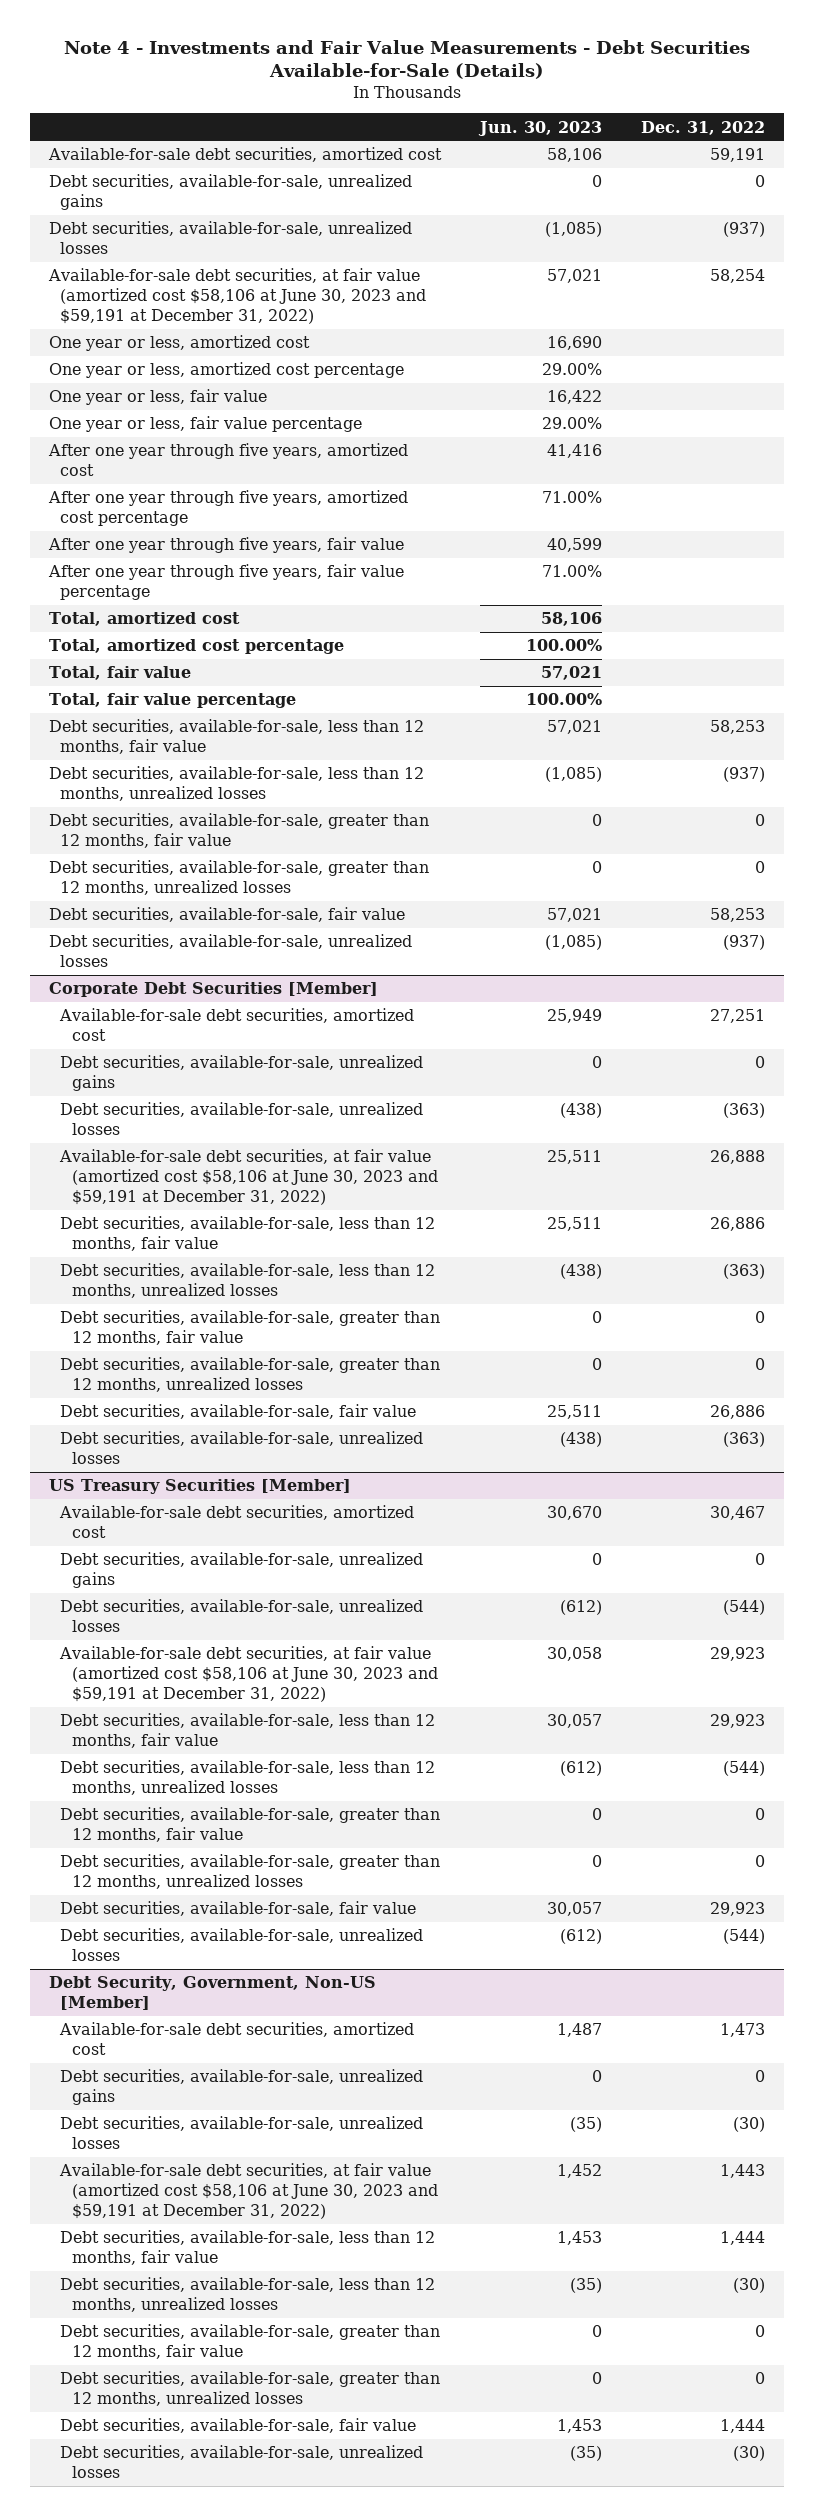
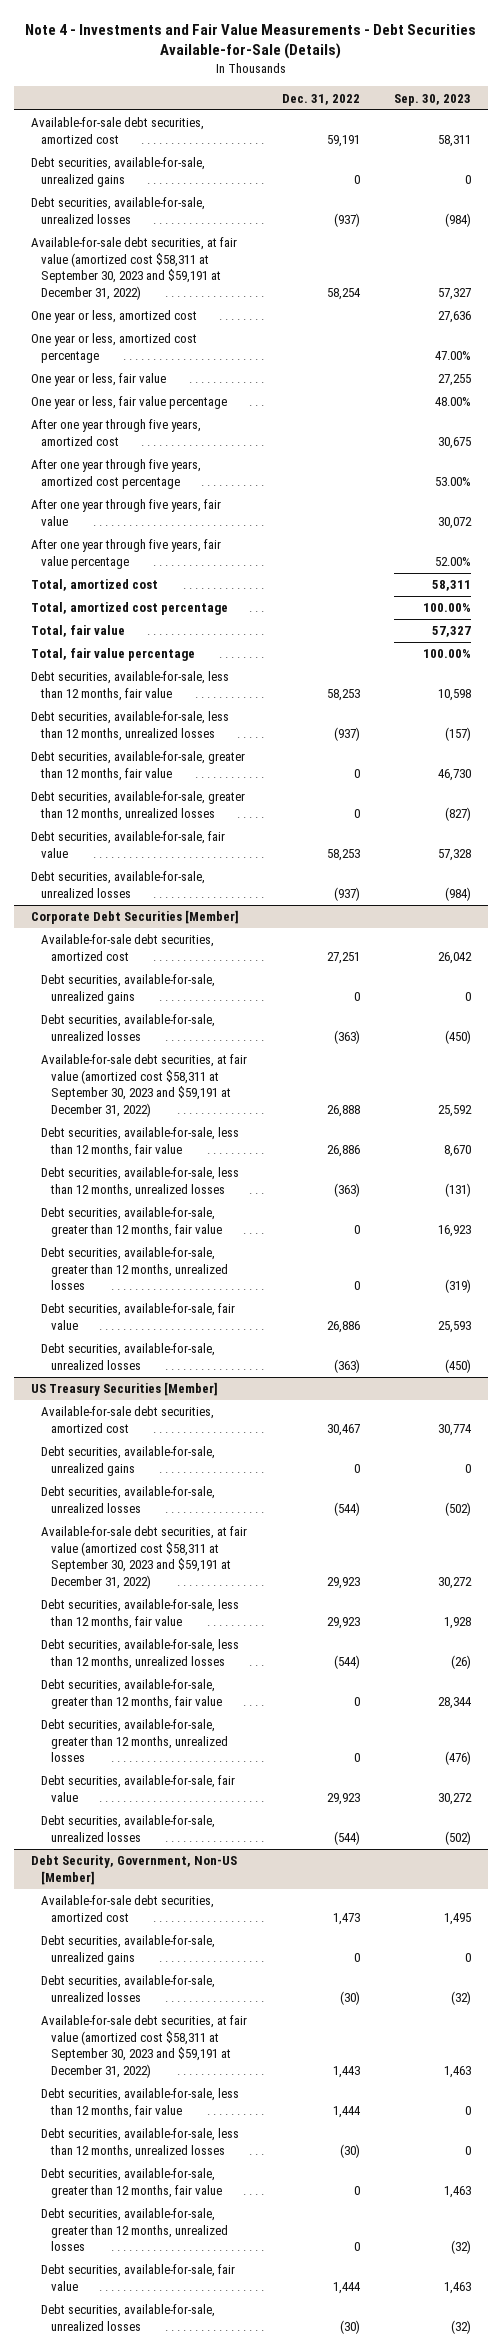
[477,120,602,136] Jun. 30, 2023 -> none
none -> [393,93,471,106] Sep. 30, 2023
[48,268,427,324] Available-for-sale debt securities, at fair value (amortized cost $58,106 at June 30, 2023 and $59,191 at December 31, 2022) -> [31,237,238,300] Available-for-sale debt securities, at fair value (amortized cost $58,311 at September 30, 2023 and $59,191 at December 31, 2022)
[59,1149,438,1205] Available-for-sale debt securities, at fair value (amortized cost $58,106 at June 30, 2023 and $59,191 at December 31, 2022) -> [41,1054,248,1117] Available-for-sale debt securities, at fair value (amortized cost $58,311 at September 30, 2023 and $59,191 at December 31, 2022)
[59,1646,438,1702] Available-for-sale debt securities, at fair value (amortized cost $58,106 at June 30, 2023 and $59,191 at December 31, 2022) -> [41,1526,248,1589] Available-for-sale debt securities, at fair value (amortized cost $58,311 at September 30, 2023 and $59,191 at December 31, 2022)
[59,2163,438,2219] Available-for-sale debt securities, at fair value (amortized cost $58,106 at June 30, 2023 and $59,191 at December 31, 2022) -> [41,2015,248,2078] Available-for-sale debt securities, at fair value (amortized cost $58,311 at September 30, 2023 and $59,191 at December 31, 2022)

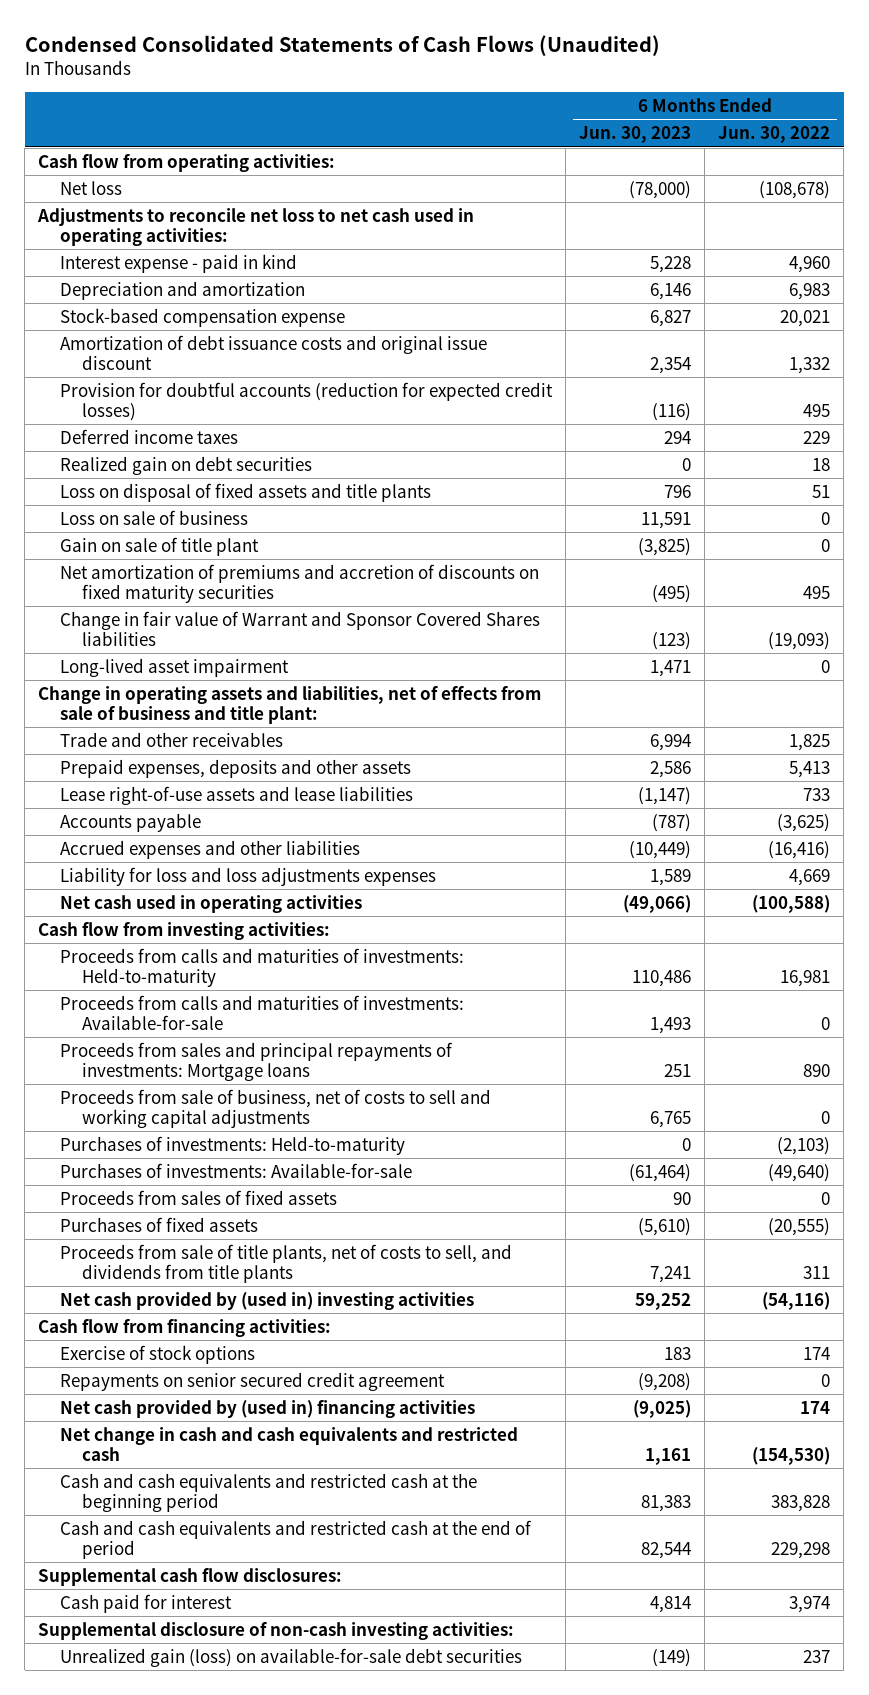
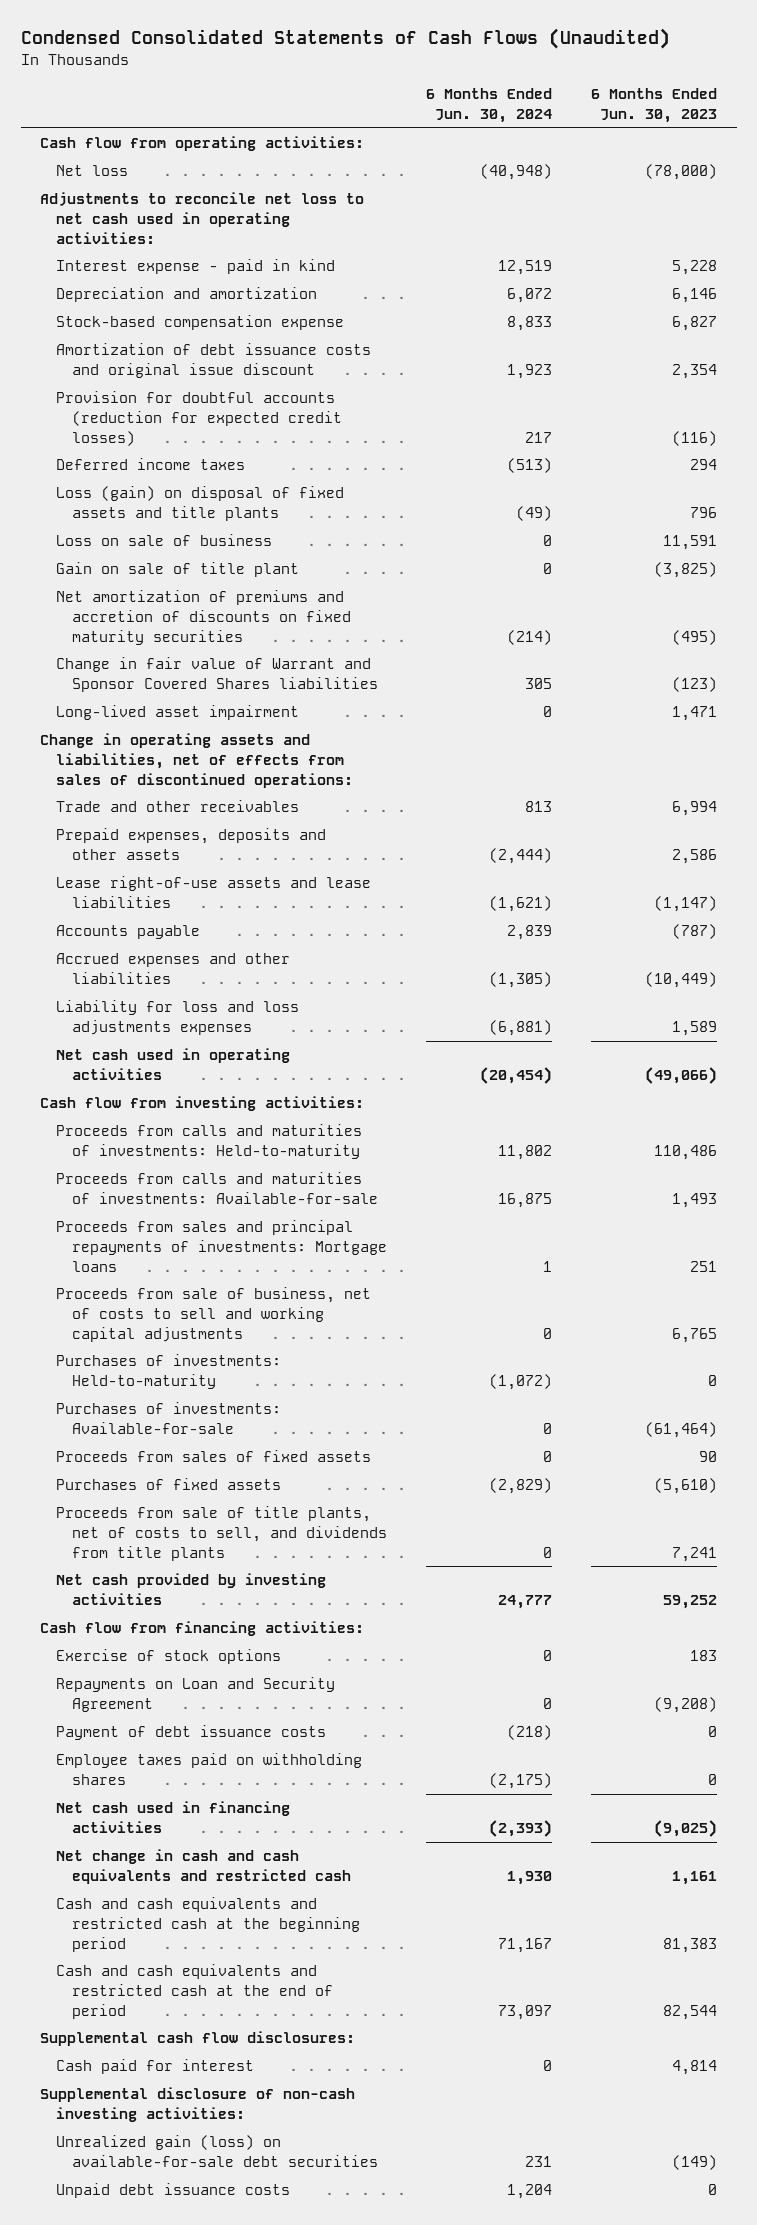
[718,126,831,144] Jun. 30, 2022 -> none
none -> [425,88,552,123] 6 Months Ended Jun. 30, 2024
[60,455,313,475] Realized gain on debt securities -> none
[60,482,432,502] Loss on disposal of fixed assets and title plants -> [55,486,344,521] Loss (gain) on disposal of fixed assets and title plants
[38,685,542,724] Change in operating assets and liabilities, net of effects from sale of business and title plant: -> [40,733,353,788] Change in operating assets and liabilities, net of effects from sales of discontinued operations:
[60,1291,475,1310] Net cash provided by (used in) investing activities -> [55,1573,326,1605] Net cash provided by investing activities
[60,1371,446,1391] Repayments on senior secured credit agreement -> [55,1677,335,1712] Repayments on Loan and Security Agreement
none -> [55,1725,326,1741] Payment of debt issuance costs
none -> [55,1753,362,1785] Employee taxes paid on withholding shares
[60,1399,476,1418] Net cash provided by (used in) financing activities -> [55,1801,290,1833] Net cash used in financing activities
none -> [55,2183,290,2199] Unpaid debt issuance costs

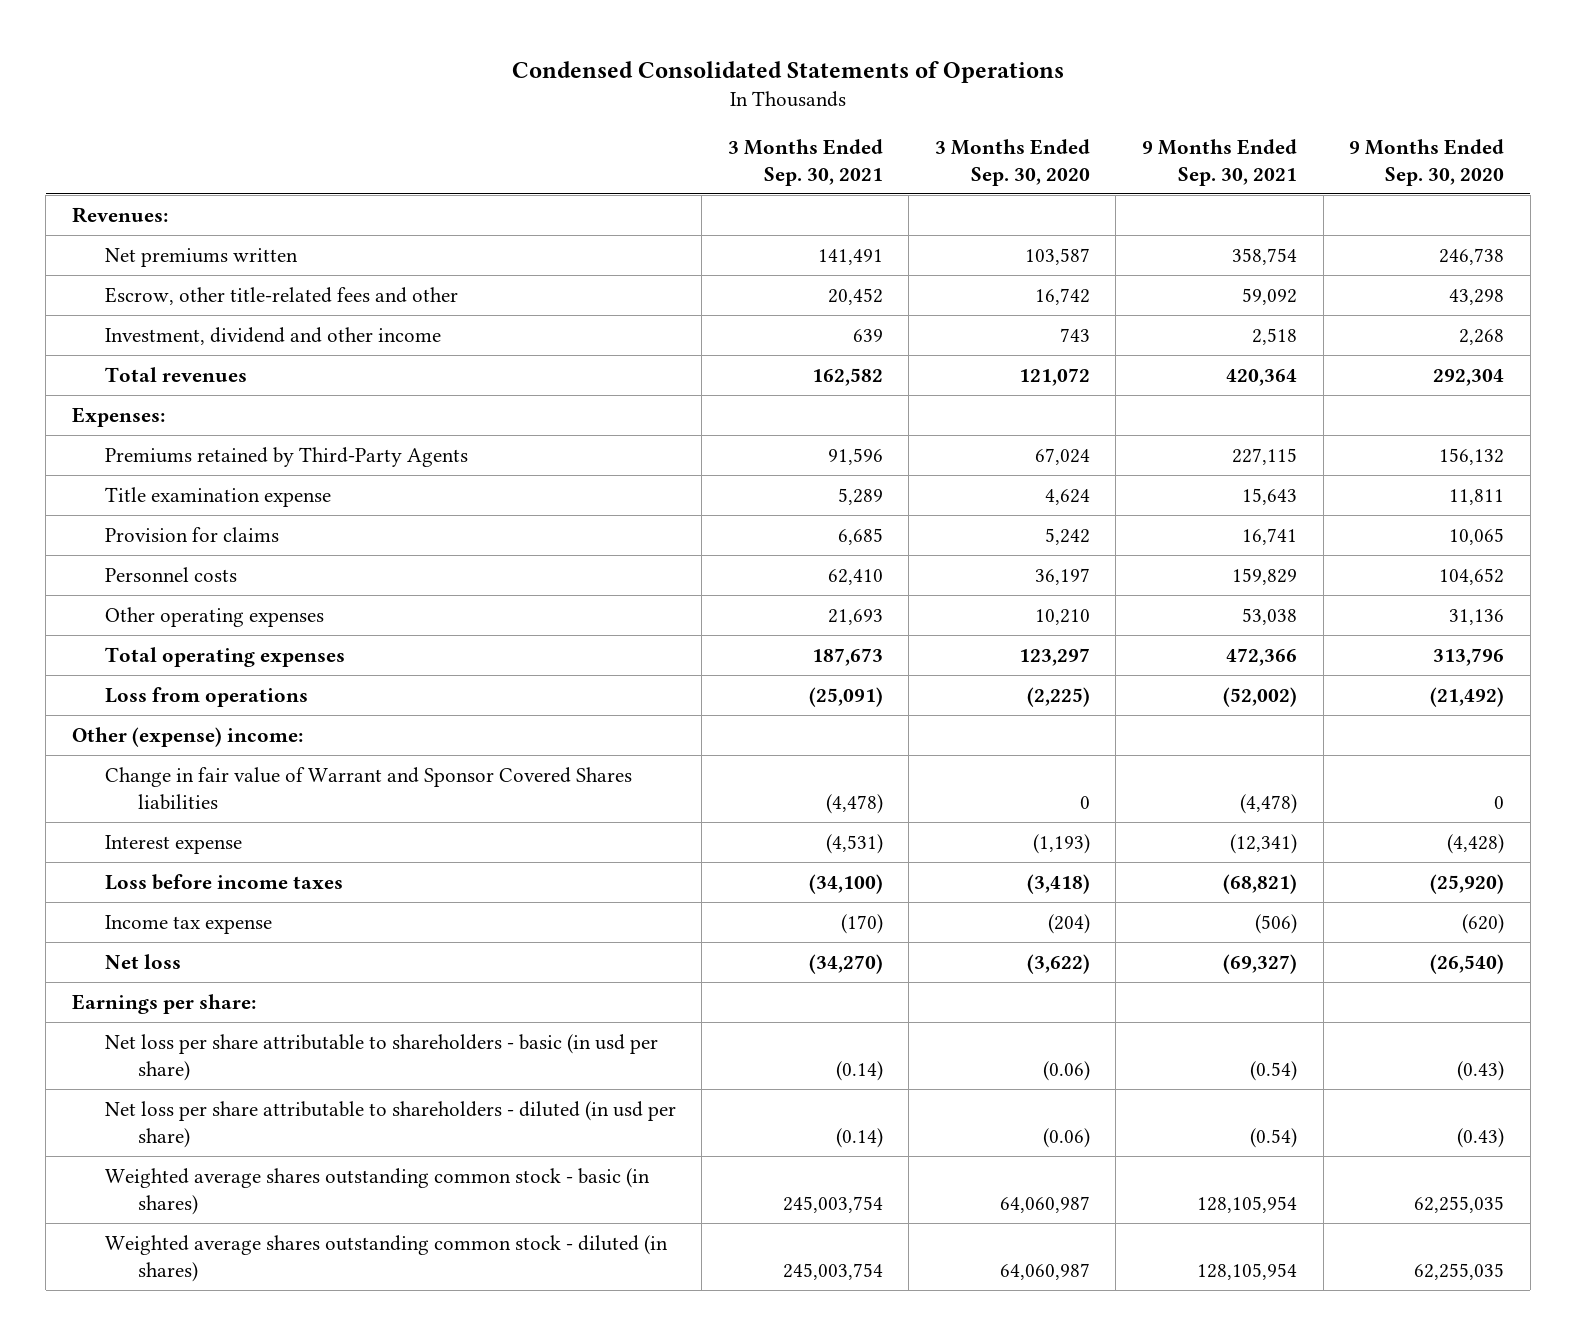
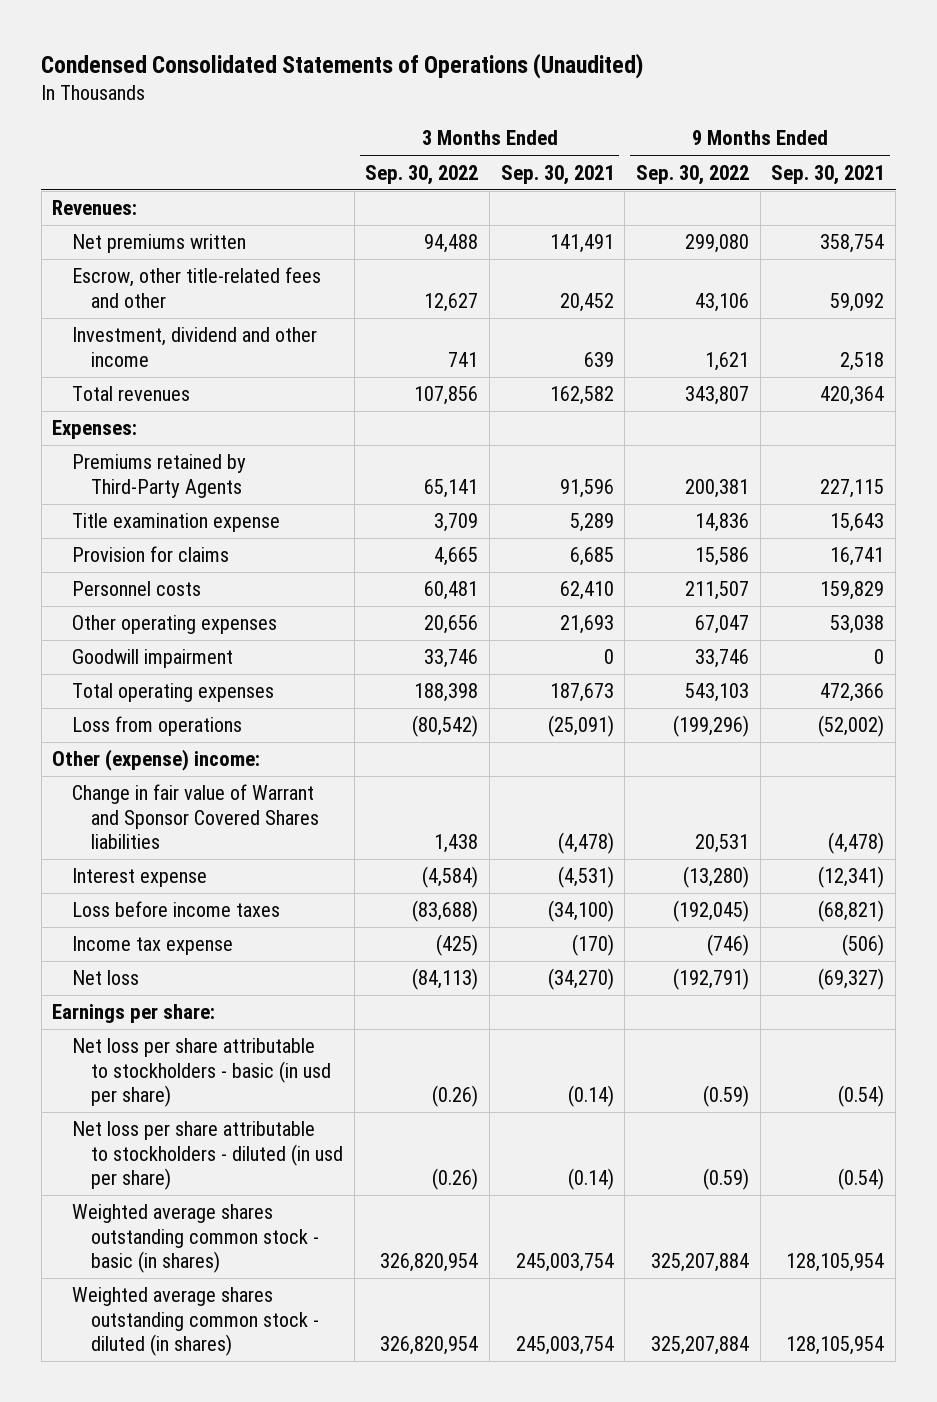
[511,61,1064,84] Condensed Consolidated Statements of Operations -> [41,52,644,79] Condensed Consolidated Statements of Operations (Unaudited)
[934,138,1090,186] 3 Months Ended Sep. 30, 2020 -> none
[1349,138,1505,186] 9 Months Ended Sep. 30, 2020 -> none
none -> [365,164,479,185] Sep. 30, 2022
none -> [636,164,750,185] Sep. 30, 2022
none -> [71,649,233,669] Goodwill impairment
[104,1033,658,1081] Net loss per share attributable to shareholders - basic (in usd per share) -> [71,1038,332,1108] Net loss per share attributable to stockholders - basic (in usd per share)
[104,1100,676,1148] Net loss per share attributable to shareholders - diluted (in usd per share) -> [71,1121,344,1191] Net loss per share attributable to stockholders - diluted (in usd per share)

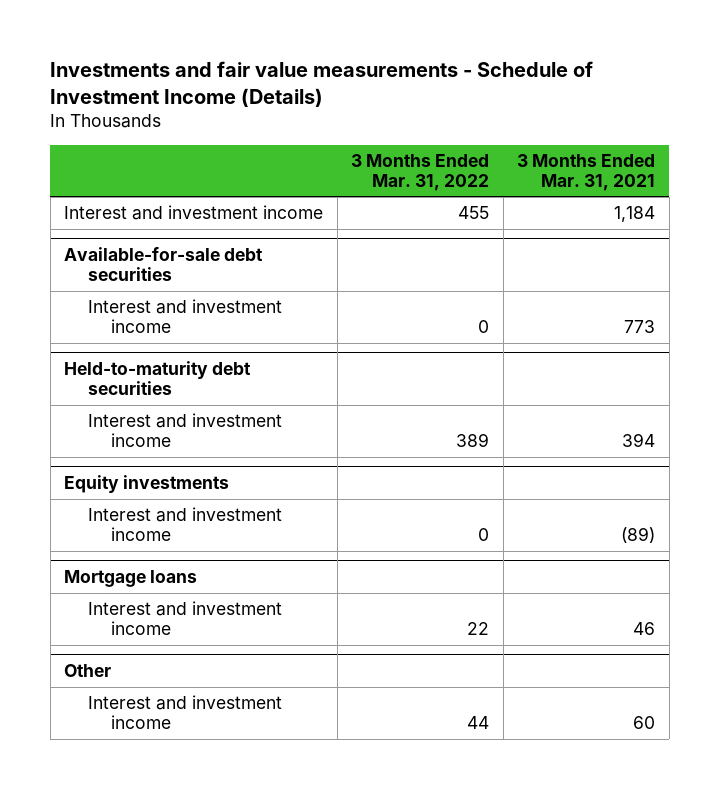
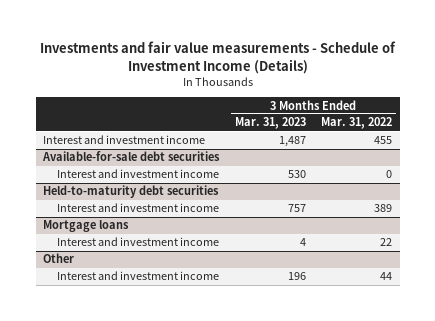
[517,153,656,191] 3 Months Ended Mar. 31, 2021 -> none
none -> [234,117,306,130] Mar. 31, 2023
[64,475,230,494] Equity investments -> none
[87,507,282,542] Interest and investment income -> none

